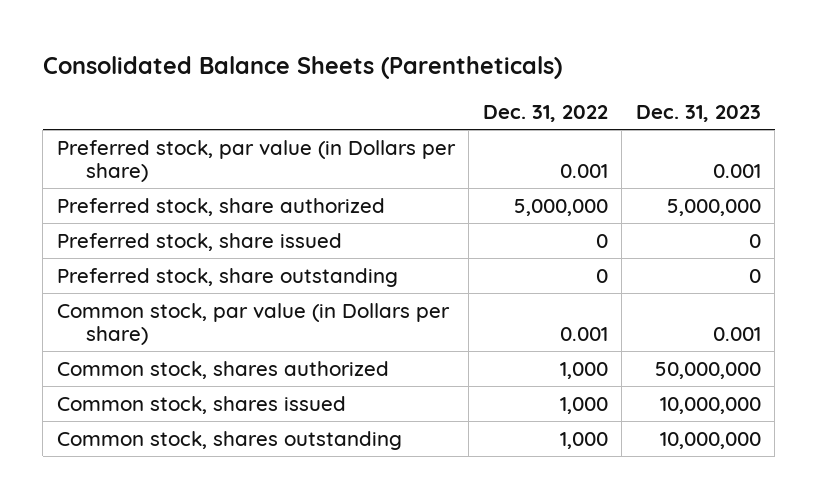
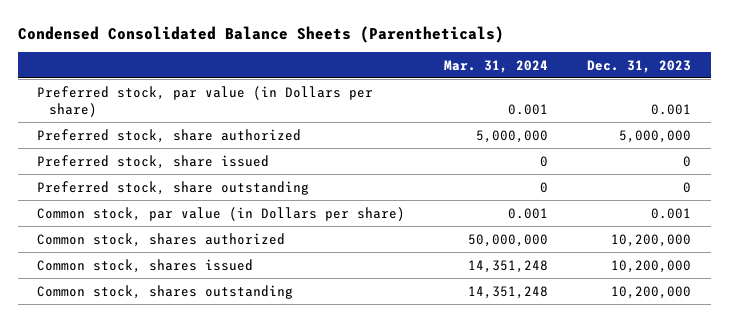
[42,56,562,80] Consolidated Balance Sheets (Parentheticals) -> [17,25,504,43] Condensed Consolidated Balance Sheets (Parentheticals)
[482,105,608,123] Dec. 31, 2022 -> none
none -> [444,59,549,73] Mar. 31, 2024
[654,361,761,379] 50,000,000 -> [611,233,692,247] 10,200,000
[659,396,761,414] 10,000,000 -> [611,259,692,273] 10,200,000
[659,431,761,449] 10,000,000 -> [611,285,692,299] 10,200,000

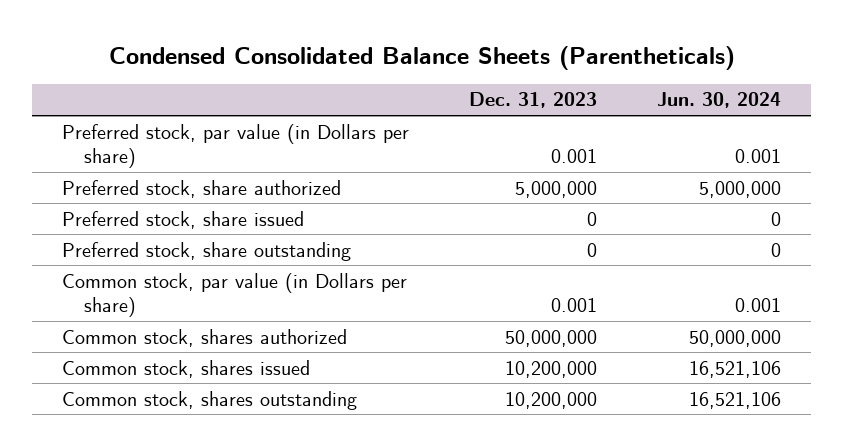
[444,59,549,73] Mar. 31, 2024 -> none
none -> [656,92,781,109] Jun. 30, 2024
[611,233,692,247] 10,200,000 -> [505,329,598,347] 50,000,000

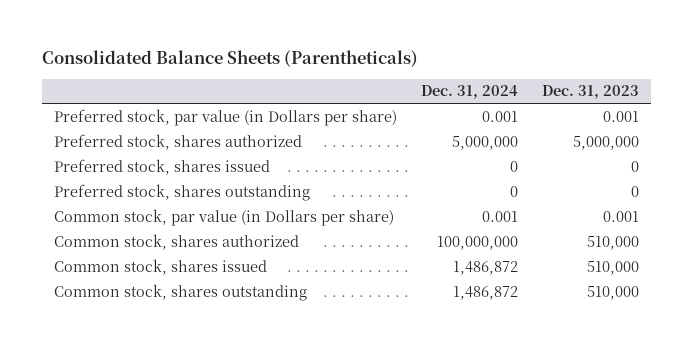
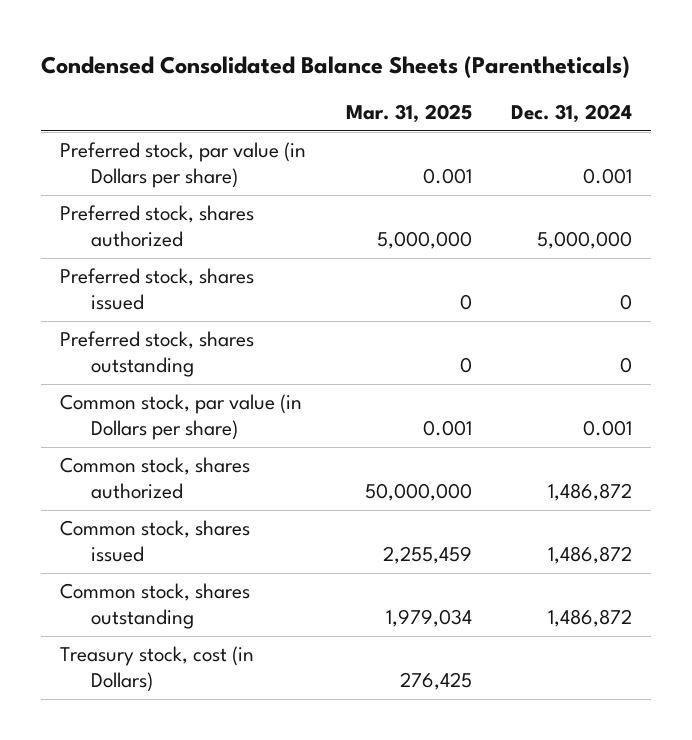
[41,50,418,68] Consolidated Balance Sheets (Parentheticals) -> [40,56,630,79] Condensed Consolidated Balance Sheets (Parentheticals)
[542,85,640,100] Dec. 31, 2023 -> none
none -> [345,104,472,124] Mar. 31, 2025
[436,235,518,250] 100,000,000 -> [547,483,632,502] 1,486,872
none -> [60,646,255,693] Treasury stock, cost (in Dollars)

